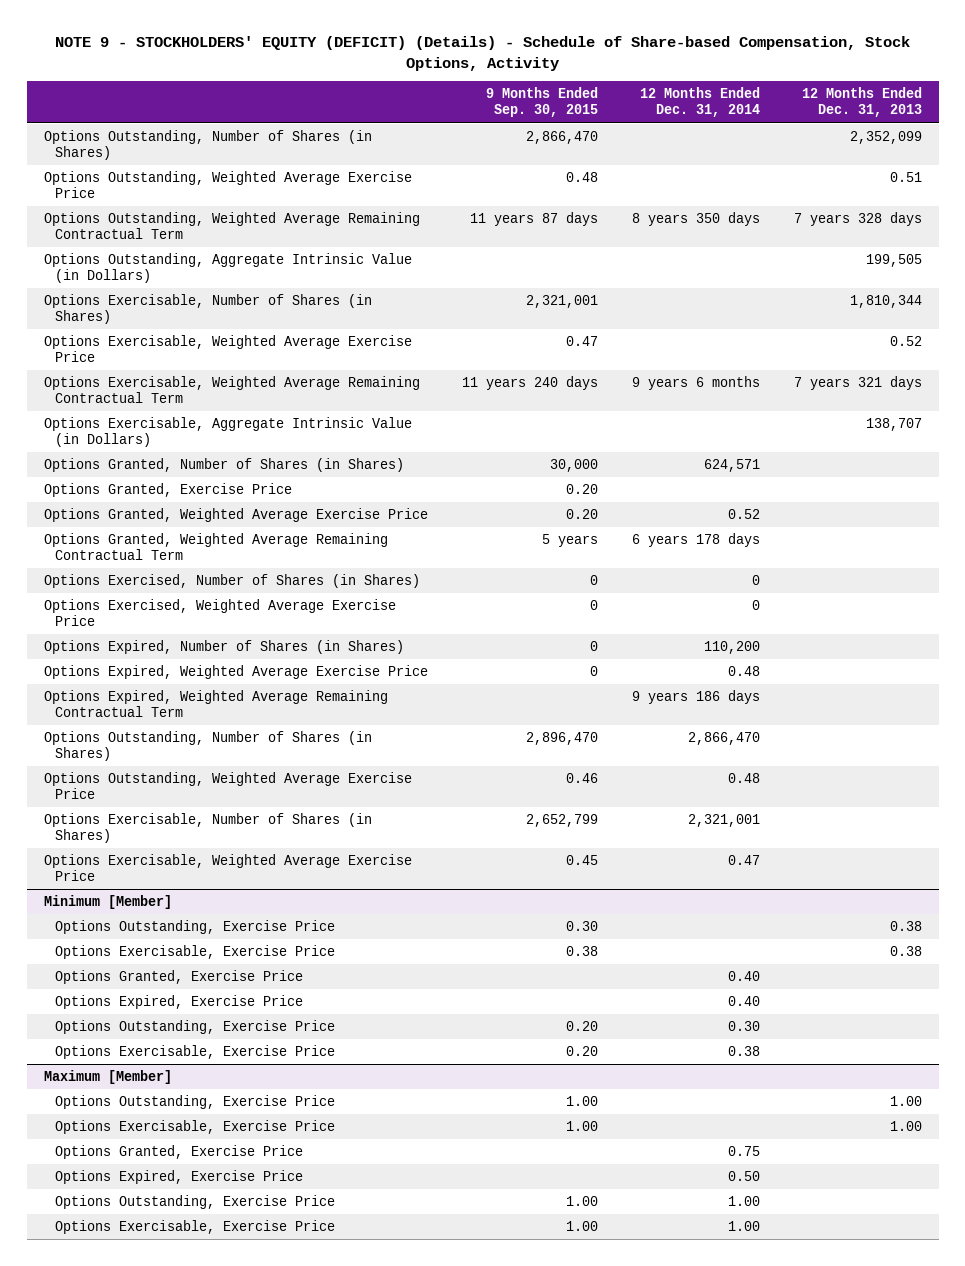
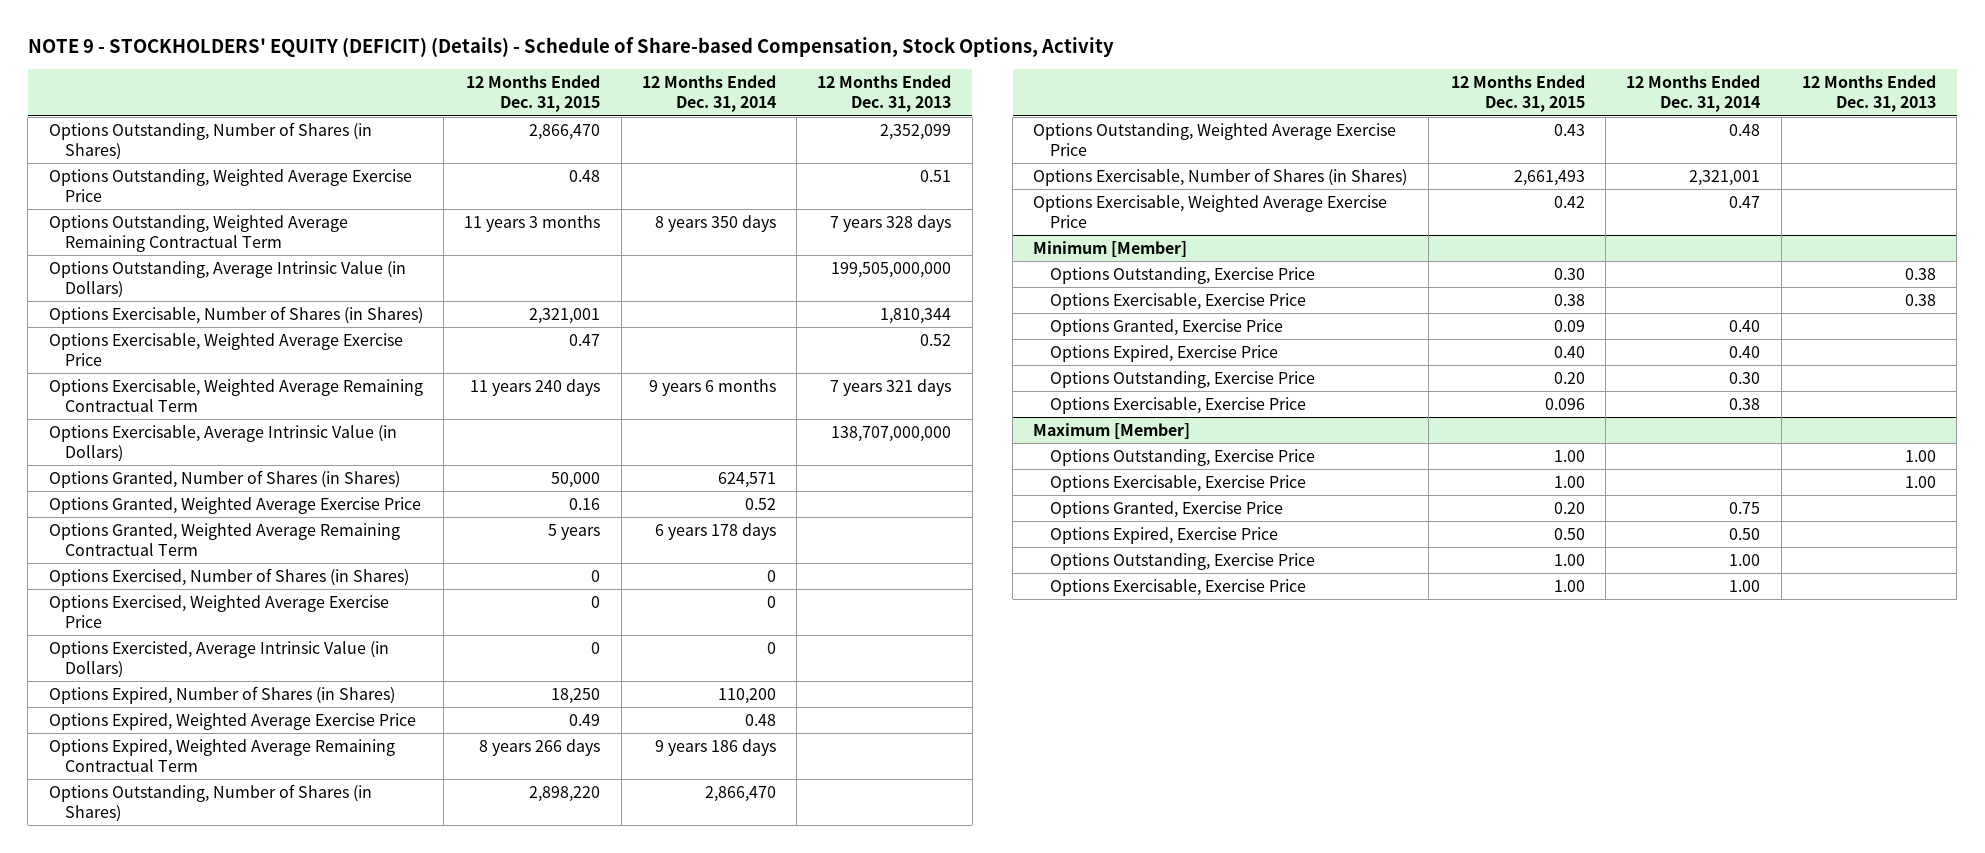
[485,87,598,118] 9 Months Ended Sep. 30, 2015 -> none
none -> [466,75,601,113] 12 Months Ended Dec. 31, 2015
[43,252,412,284] Options Outstanding, Aggregate Intrinsic Value (in Dollars) -> [48,260,406,299] Options Outstanding, Average Intrinsic Value (in Dollars)
[865,253,922,267] 199,505 -> [831,261,952,278] 199,505,000,000
[43,416,412,448] Options Exercisable, Aggregate Intrinsic Value (in Dollars) -> [48,424,397,463] Options Exercisable, Average Intrinsic Value (in Dollars)
[865,417,922,431] 138,707 -> [831,425,952,442] 138,707,000,000
[43,482,292,497] Options Granted, Exercise Price -> none
none -> [48,640,389,679] Options Exercisted, Average Intrinsic Value (in Dollars)

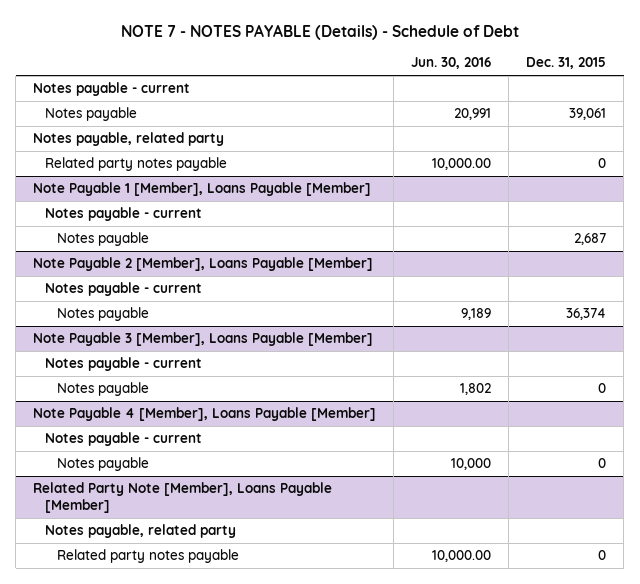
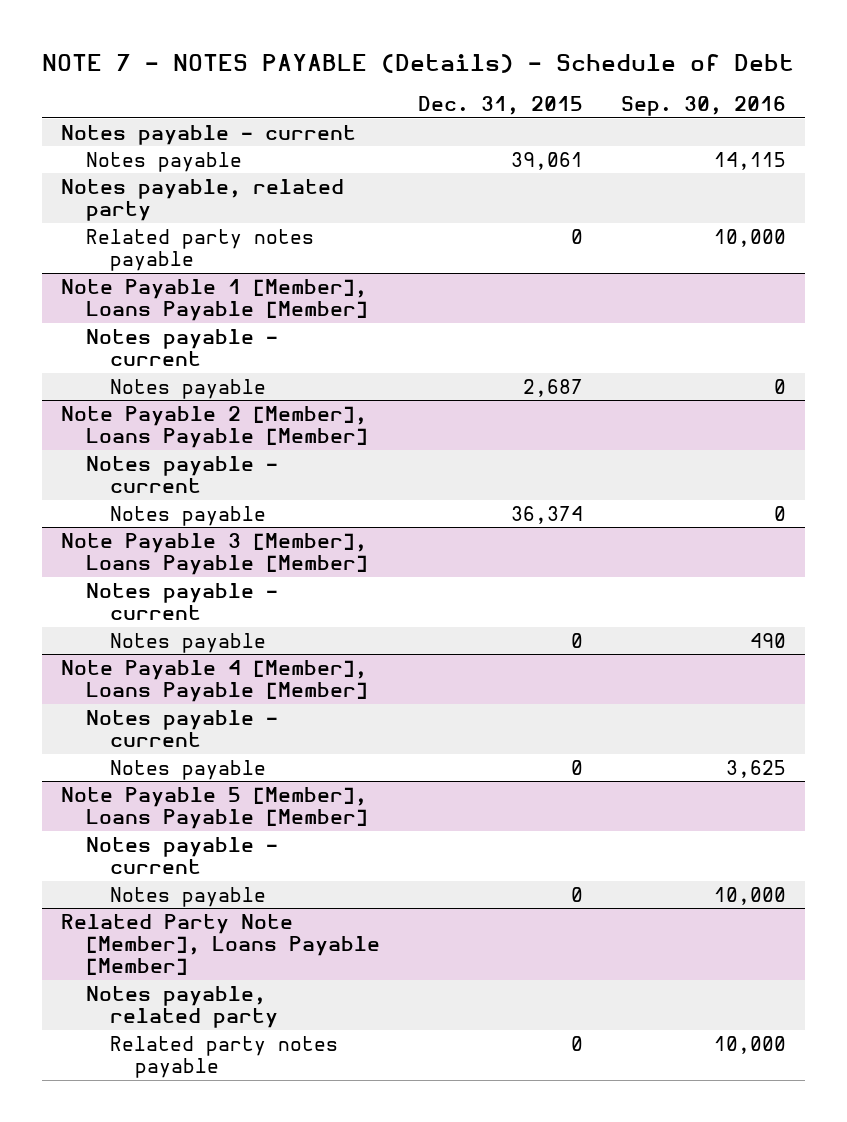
[411,57,492,70] Jun. 30, 2016 -> none
none -> [621,96,787,117] Sep. 30, 2016
none -> [60,786,368,830] Note Payable 5 [Member], Loans Payable [Member]
none -> [85,836,278,875] Notes payable - current
none -> [110,886,267,907] Notes payable

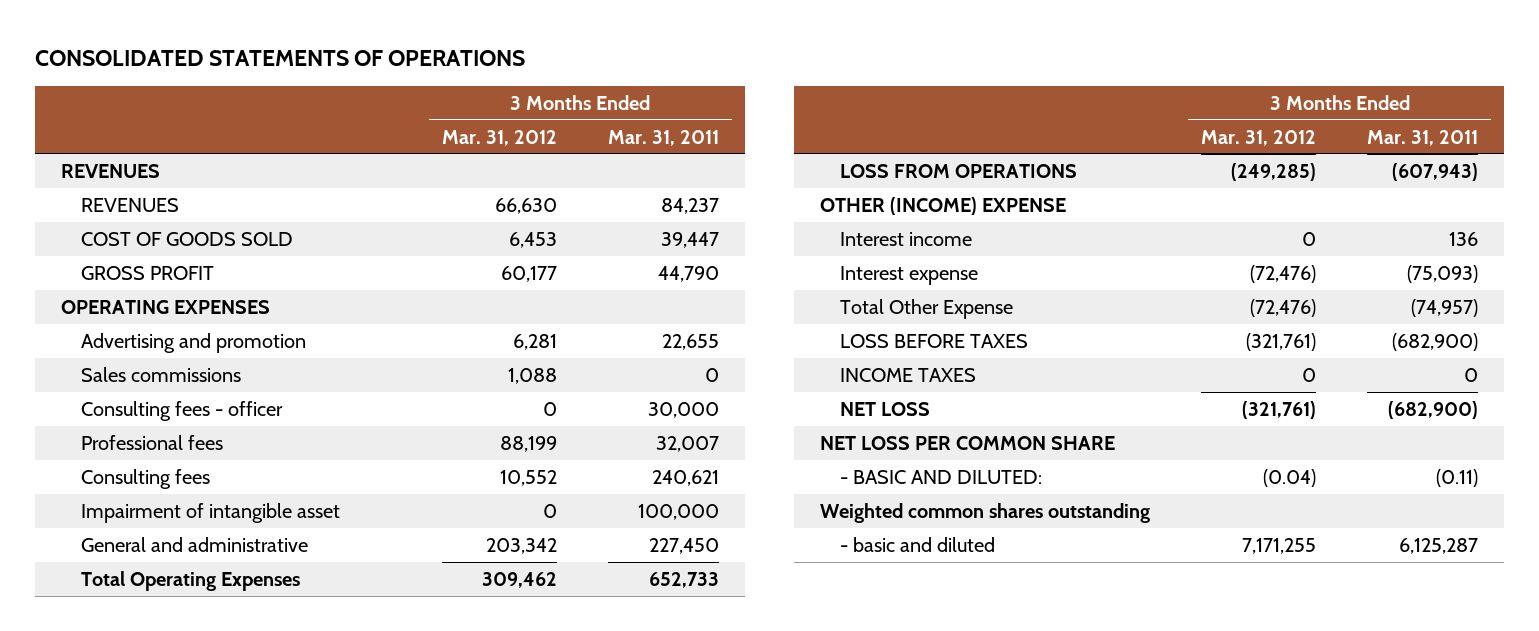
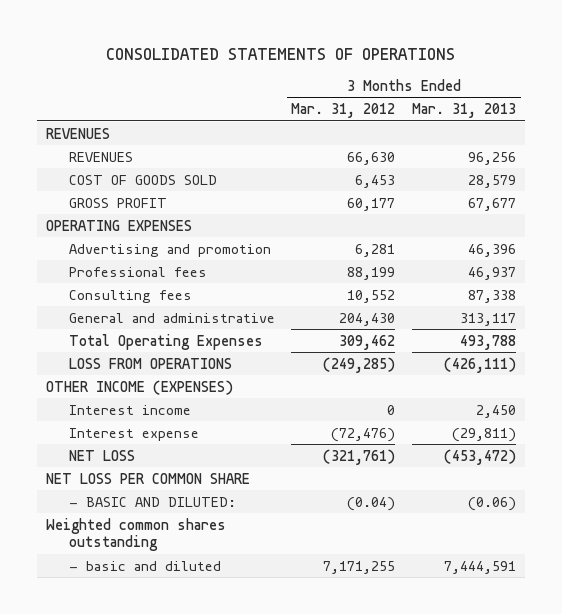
[607,129,719,146] Mar. 31, 2011 -> none
none -> [412,103,517,119] Mar. 31, 2013
[80,366,241,382] Sales commissions -> none
[80,400,283,421] Consulting fees - officer -> none
[80,502,340,523] Impairment of intangible asset -> none
[485,537,557,554] 203,342 -> [339,312,396,326] 204,430
[820,196,1067,215] OTHER (INCOME) EXPENSE -> [45,379,233,395] OTHER INCOME (EXPENSES)
[839,298,1013,319] Total Other Expense -> none
[839,333,1028,348] LOSS BEFORE TAXES -> none
[839,367,976,382] INCOME TAXES -> none

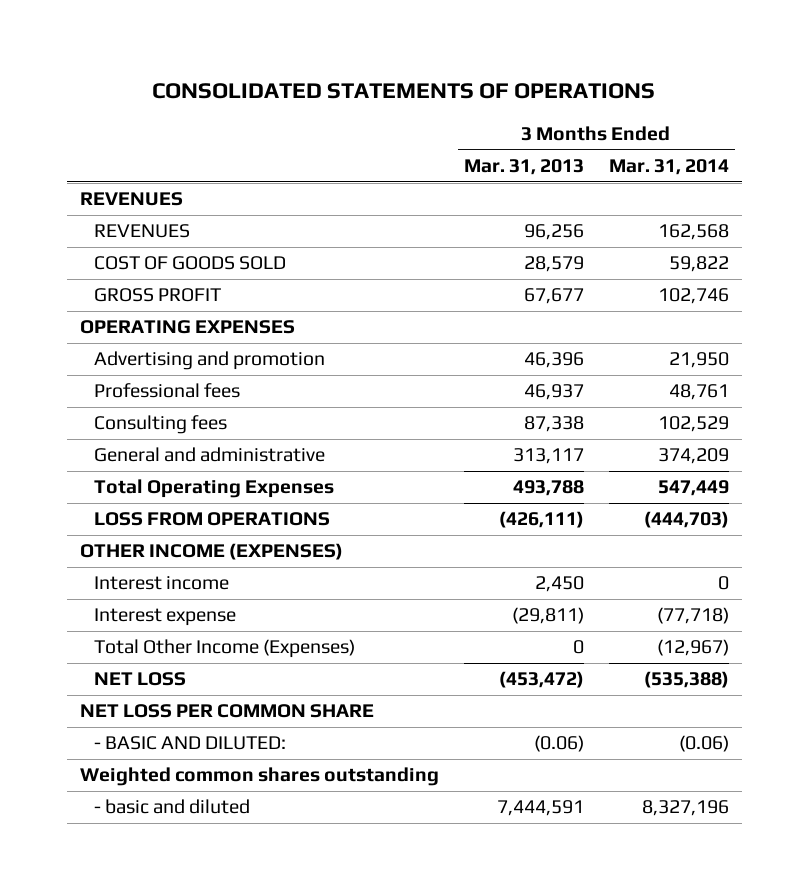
[291,103,396,119] Mar. 31, 2012 -> none
none -> [608,158,729,175] Mar. 31, 2014
none -> [93,639,355,659] Total Other Income (Expenses)

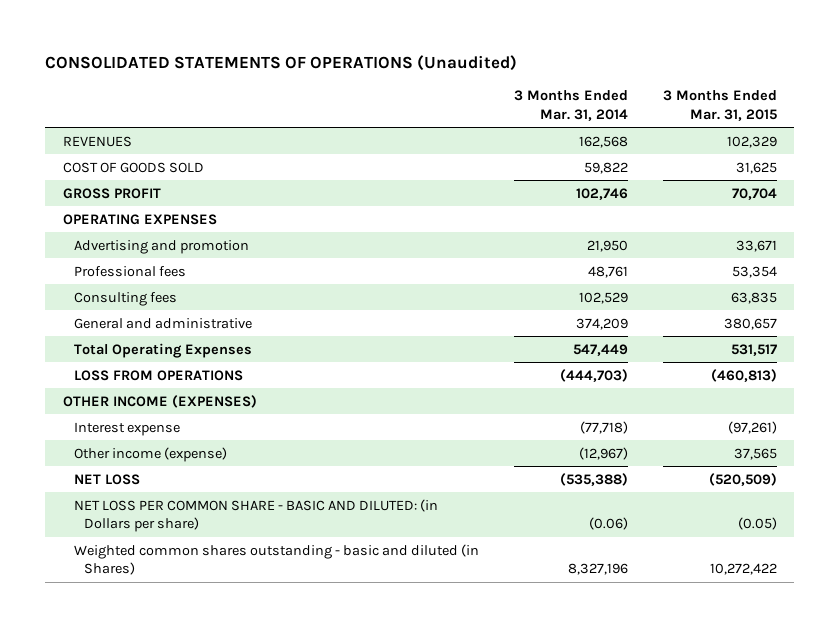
[152,82,656,99] CONSOLIDATED STATEMENTS OF OPERATIONS -> [45,55,518,72] CONSOLIDATED STATEMENTS OF OPERATIONS (Unaudited)
[463,158,584,175] Mar. 31, 2013 -> none
none -> [662,90,777,122] 3 Months Ended Mar. 31, 2015
[79,192,183,207] REVENUES -> none
[93,576,229,591] Interest income -> none
[93,639,355,659] Total Other Income (Expenses) -> [73,446,227,462] Other income (expense)
[79,704,374,719] NET LOSS PER COMMON SHARE -> none
[79,767,439,787] Weighted common shares outstanding -> none
[93,736,286,751] - BASIC AND DILUTED: -> [73,498,438,533] NET LOSS PER COMMON SHARE - BASIC AND DILUTED: (in Dollars per share)
[93,799,250,815] - basic and diluted -> [73,543,479,576] Weighted common shares outstanding - basic and diluted (in Shares)

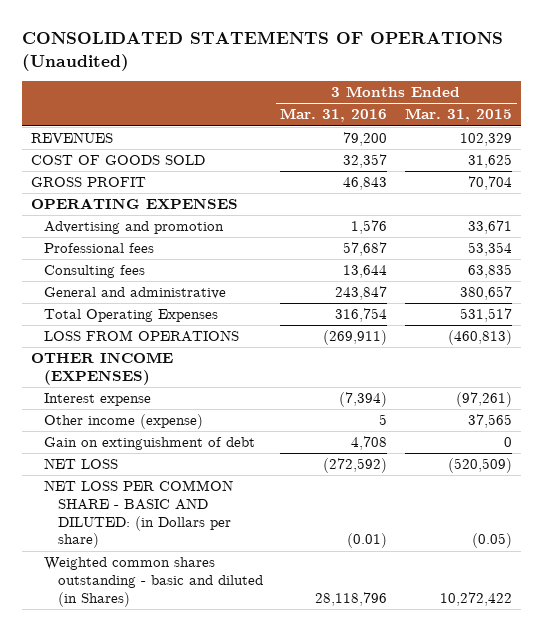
[513,90,628,122] 3 Months Ended Mar. 31, 2014 -> none
none -> [280,108,388,123] Mar. 31, 2016
none -> [44,437,256,451] Gain on extinguishment of debt

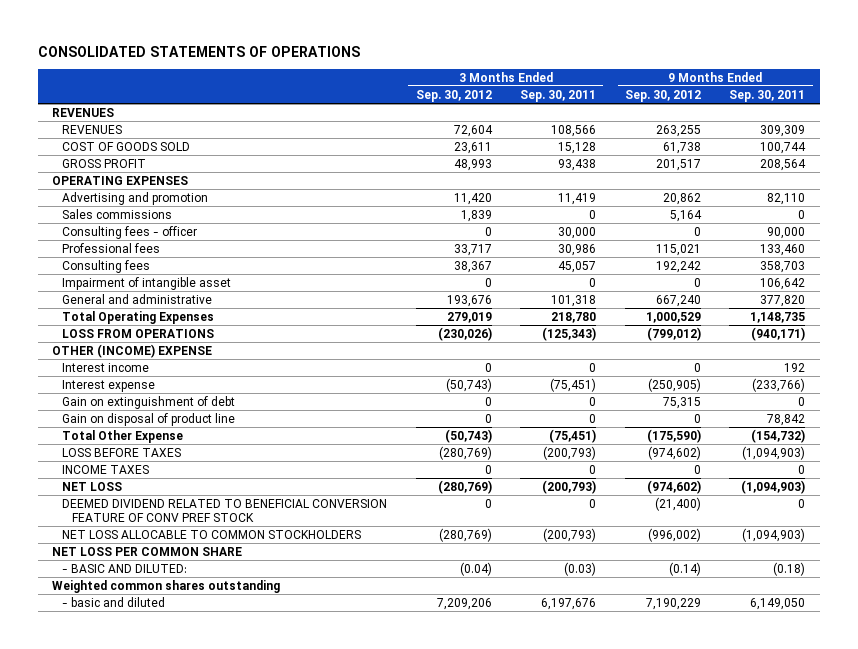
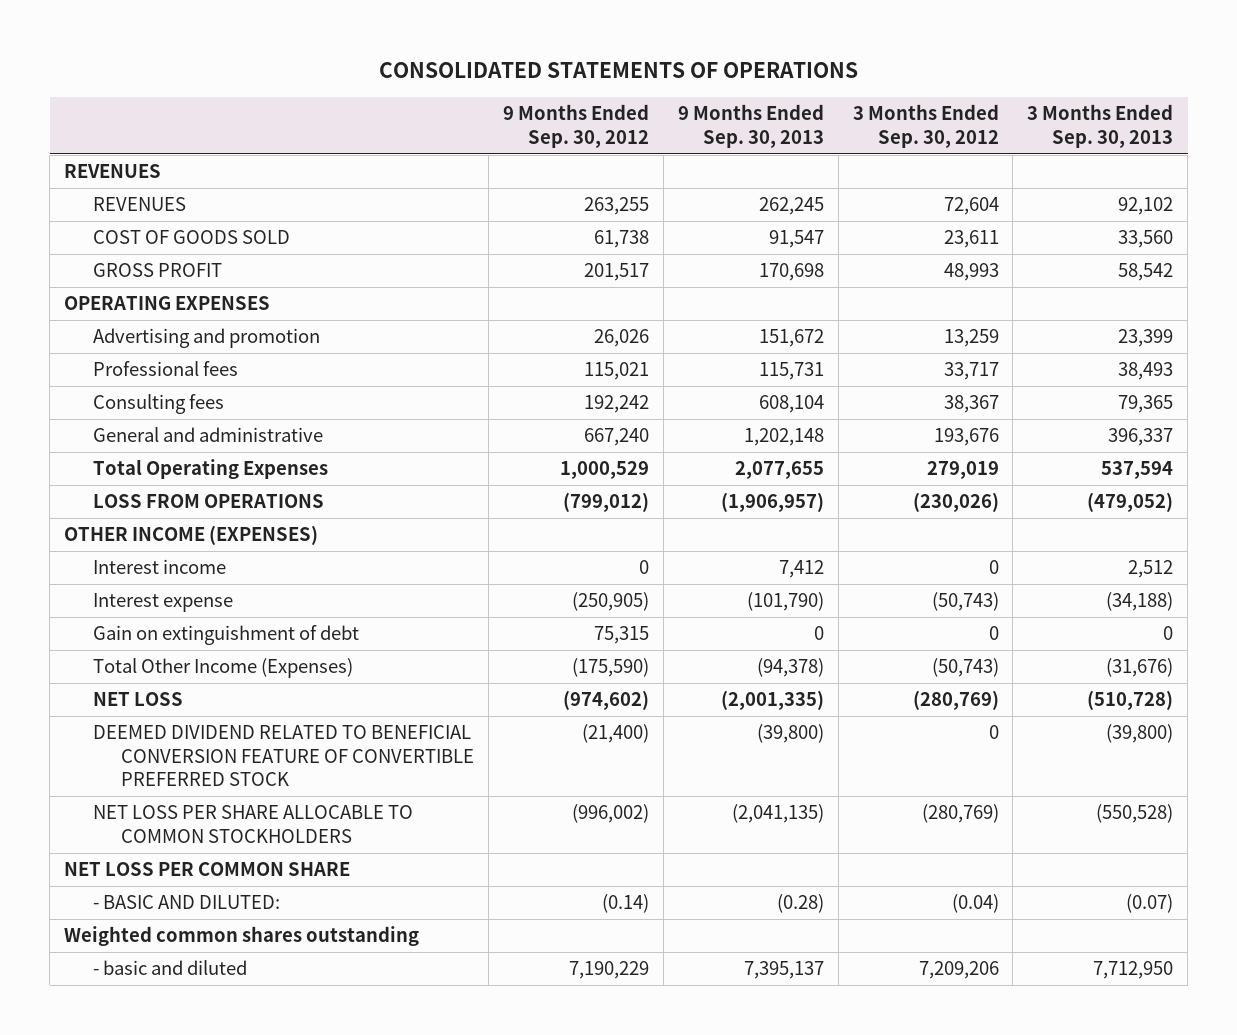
[520,89,597,102] Sep. 30, 2011 -> none
[729,89,806,102] Sep. 30, 2011 -> none
none -> [677,104,824,148] 9 Months Ended Sep. 30, 2013
none -> [1027,104,1174,148] 3 Months Ended Sep. 30, 2013
[61,208,172,219] Sales commissions -> none
[61,225,197,239] Consulting fees - officer -> none
[453,192,492,205] 11,420 -> [943,329,999,348] 13,259
[662,192,701,205] 20,862 -> [594,329,650,348] 26,026
[61,276,231,290] Impairment of intangible asset -> none
[52,343,213,358] OTHER (INCOME) EXPENSE -> [63,525,318,546] OTHER INCOME (EXPENSES)
[61,412,235,426] Gain on disposal of product line -> none
[61,447,181,457] LOSS BEFORE TAXES -> none
[61,464,149,474] INCOME TAXES -> none
[61,429,183,443] Total Other Expense -> [92,658,353,679] Total Other Income (Expenses)
[61,498,387,522] DEEMED DIVIDEND RELATED TO BENEFICIAL CONVERSION FEATURE OF CONV PREF STOCK -> [92,725,475,787] DEEMED DIVIDEND RELATED TO BENEFICIAL CONVERSION FEATURE OF CONVERTIBLE PREFERRED STOCK
[61,529,361,539] NET LOSS ALLOCABLE TO COMMON STOCKHOLDERS -> [92,805,413,843] NET LOSS PER SHARE ALLOCABLE TO COMMON STOCKHOLDERS

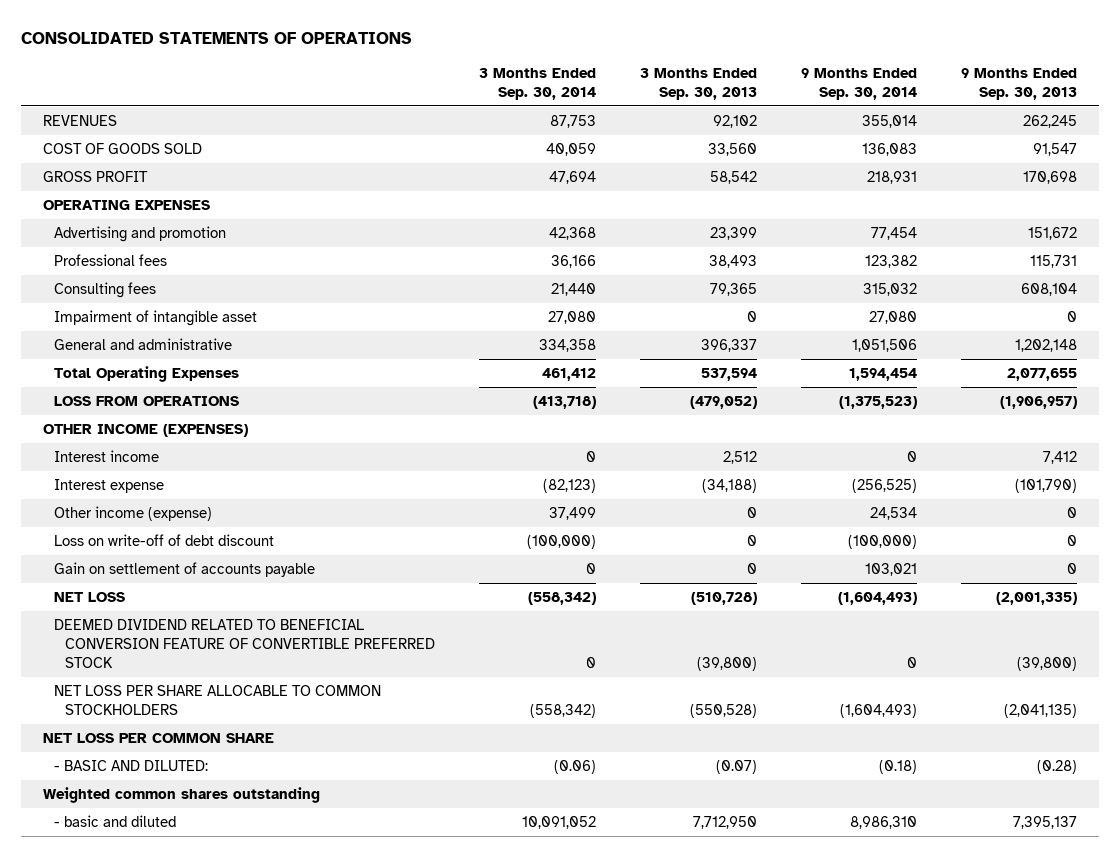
[503,104,650,148] 9 Months Ended Sep. 30, 2012 -> none
[852,104,999,148] 3 Months Ended Sep. 30, 2012 -> none
none -> [478,67,596,101] 3 Months Ended Sep. 30, 2014
none -> [801,67,918,101] 9 Months Ended Sep. 30, 2014
[63,164,161,179] REVENUES -> none
none -> [53,309,257,326] Impairment of intangible asset
[92,625,359,646] Gain on extinguishment of debt -> none
[92,658,353,679] Total Other Income (Expenses) -> [53,505,212,521] Other income (expense)
[756,658,824,678] (94,378) -> [1067,506,1078,518] 0
[1106,658,1174,678] (31,676) -> [746,506,757,518] 0
none -> [53,533,274,546] Loss on write-off of debt discount
none -> [53,561,315,577] Gain on settlement of accounts payable

